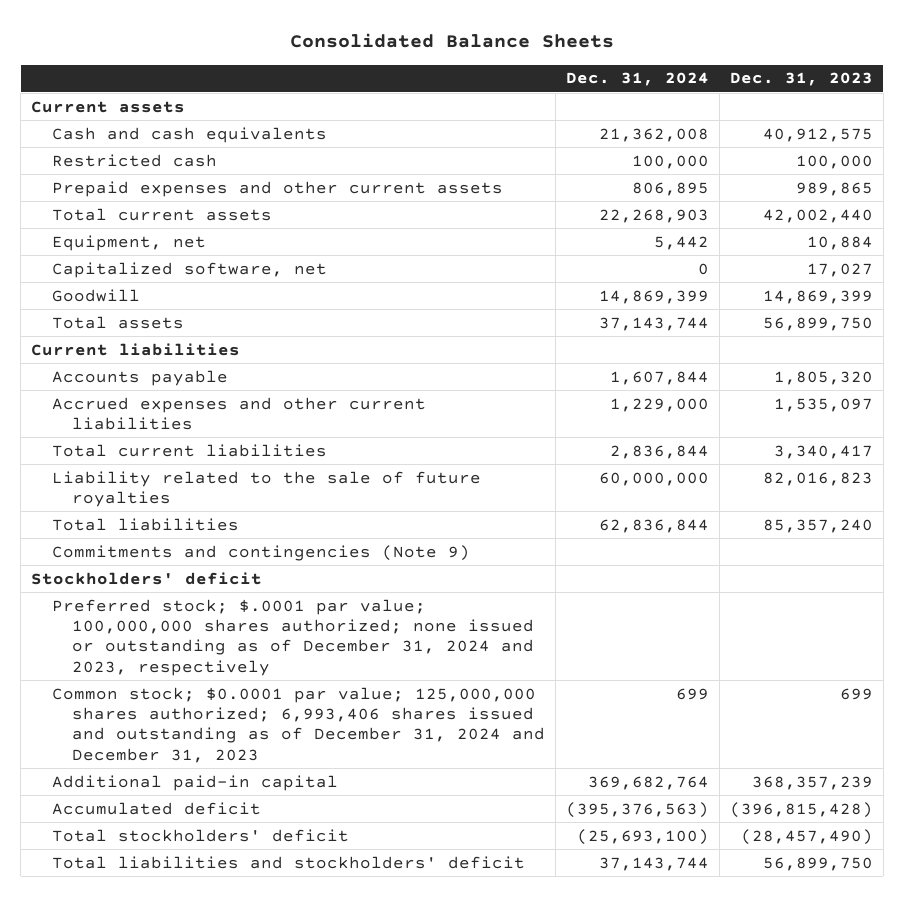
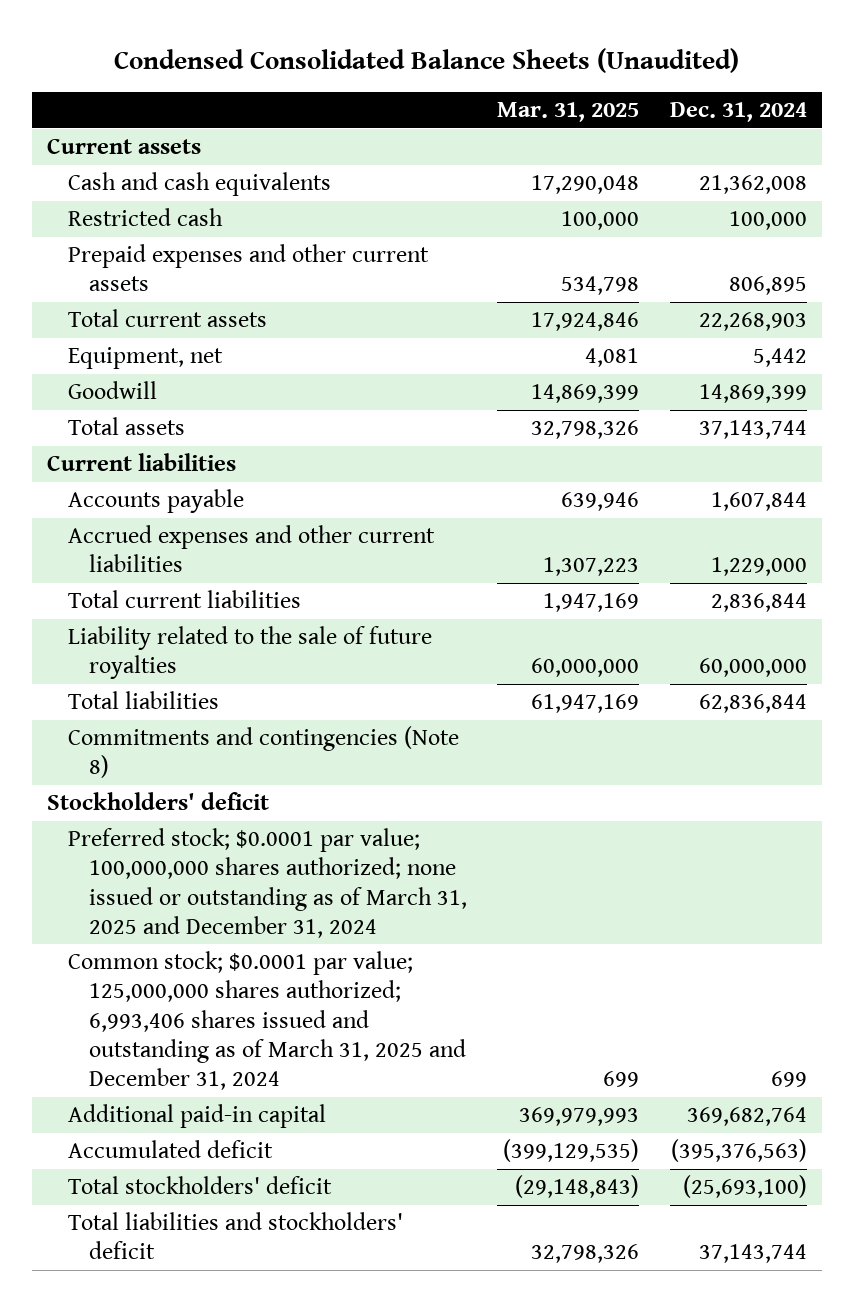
[289,33,614,49] Consolidated Balance Sheets -> [113,47,739,73] Condensed Consolidated Balance Sheets (Unaudited)
[729,72,873,87] Dec. 31, 2023 -> none
none -> [497,102,640,123] Mar. 31, 2025
[51,261,327,278] Capitalized software, net -> none
[51,544,470,561] Commitments and contingencies (Note 9) -> [68,726,460,779] Commitments and contingencies (Note 8)
[51,598,535,676] Preferred stock; $.0001 par value; 100,000,000 shares authorized; none issued or outstanding as of December 31, 2024 and 2023, respectively -> [68,828,467,938] Preferred stock; $0.0001 par value; 100,000,000 shares authorized; none issued or outstanding as of March 31, 2025 and December 31, 2024
[51,686,546,763] Common stock; $0.0001 par value; 125,000,000 shares authorized; 6,993,406 shares issued and outstanding as of December 31, 2024 and December 31, 2023 -> [68,951,466,1091] Common stock; $0.0001 par value; 125,000,000 shares authorized; 6,993,406 shares issued and outstanding as of March 31, 2025 and December 31, 2024

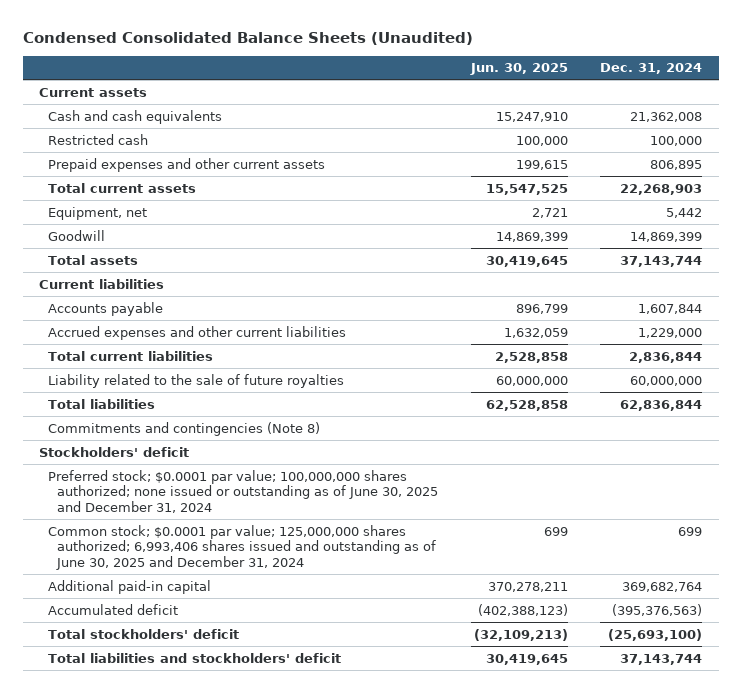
[497,102,640,123] Mar. 31, 2025 -> none
none -> [469,63,568,76] Jun. 30, 2025
[68,828,467,938] Preferred stock; $0.0001 par value; 100,000,000 shares authorized; none issued or outstanding as of March 31, 2025 and December 31, 2024 -> [48,469,439,514] Preferred stock; $0.0001 par value; 100,000,000 shares authorized; none issued or outstanding as of June 30, 2025 and December 31, 2024
[68,951,466,1091] Common stock; $0.0001 par value; 125,000,000 shares authorized; 6,993,406 shares issued and outstanding as of March 31, 2025 and December 31, 2024 -> [48,524,437,571] Common stock; $0.0001 par value; 125,000,000 shares authorized; 6,993,406 shares issued and outstanding as of June 30, 2025 and December 31, 2024

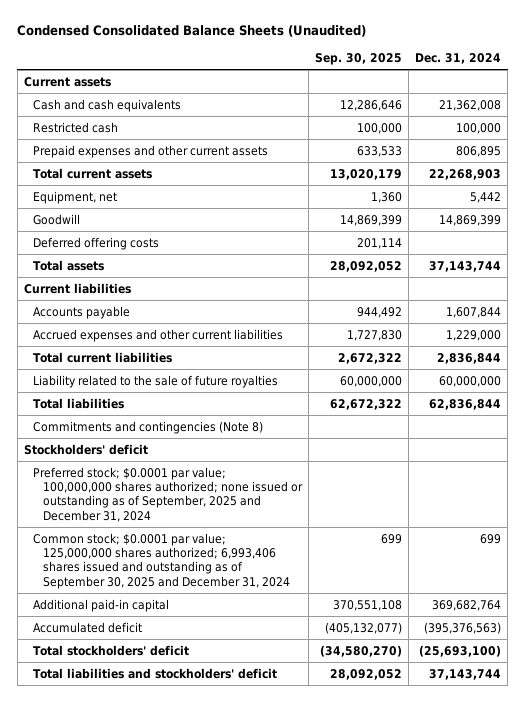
[469,63,568,76] Jun. 30, 2025 -> none
none -> [314,52,402,65] Sep. 30, 2025
none -> [33,236,160,250] Deferred offering costs
[48,469,439,514] Preferred stock; $0.0001 par value; 100,000,000 shares authorized; none issued or outstanding as of June 30, 2025 and December 31, 2024 -> [33,466,303,522] Preferred stock; $0.0001 par value; 100,000,000 shares authorized; none issued or outstanding as of September, 2025 and December 31, 2024
[48,524,437,571] Common stock; $0.0001 par value; 125,000,000 shares authorized; 6,993,406 shares issued and outstanding as of June 30, 2025 and December 31, 2024 -> [33,532,290,589] Common stock; $0.0001 par value; 125,000,000 shares authorized; 6,993,406 shares issued and outstanding as of September 30, 2025 and December 31, 2024

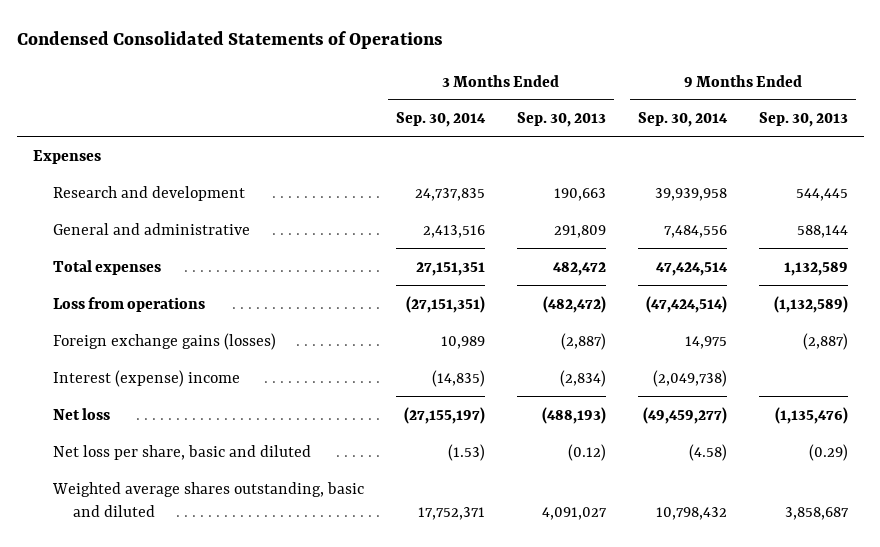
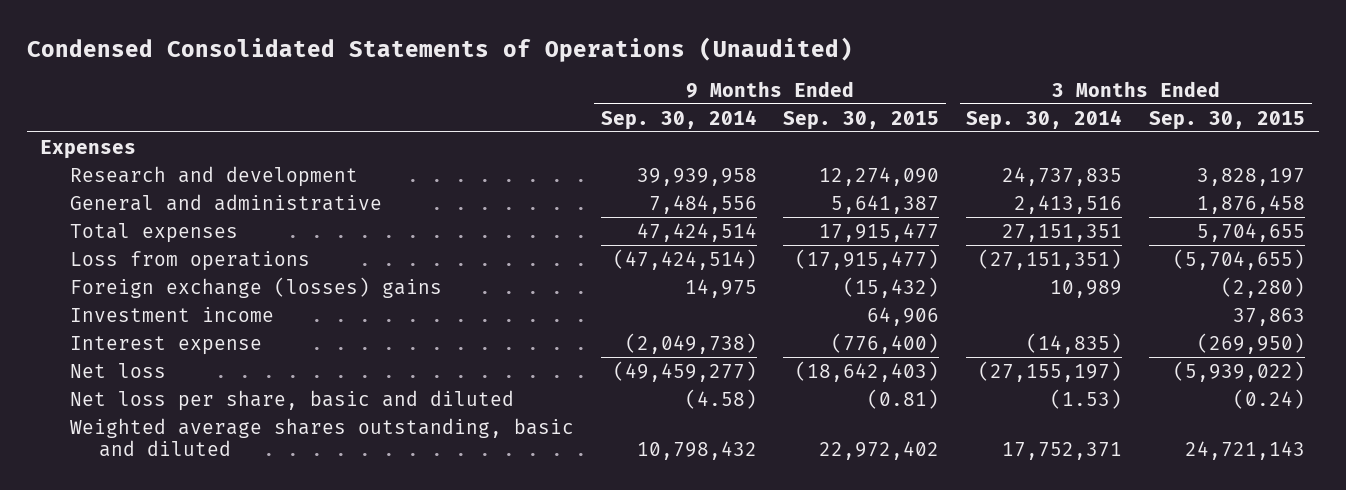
[16,30,443,49] Condensed Consolidated Statements of Operations -> [26,36,853,62] Condensed Consolidated Statements of Operations (Unaudited)
[516,112,606,128] Sep. 30, 2013 -> none
[758,112,848,128] Sep. 30, 2013 -> none
none -> [783,110,940,130] Sep. 30, 2015
none -> [1149,110,1306,130] Sep. 30, 2015
[52,332,276,350] Foreign exchange gains (losses) -> [69,276,442,298] Foreign exchange (losses) gains
none -> [69,306,274,322] Investment income
[52,369,240,387] Interest (expense) income -> [69,335,262,355] Interest expense

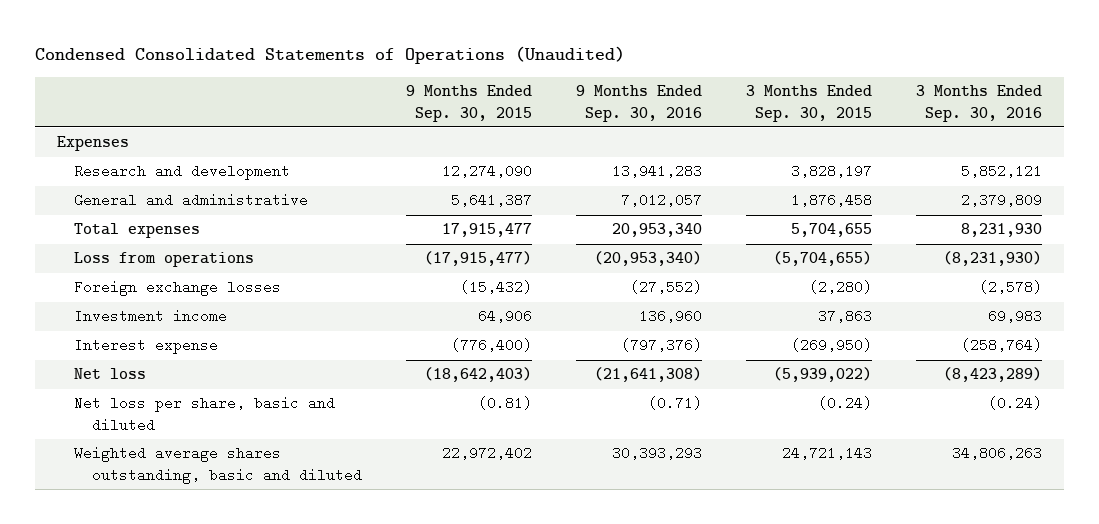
[600,109,757,130] Sep. 30, 2014 -> none
[966,109,1123,130] Sep. 30, 2014 -> none
none -> [576,85,703,122] 9 Months Ended Sep. 30, 2016
none -> [916,85,1043,122] 3 Months Ended Sep. 30, 2016
[69,276,442,298] Foreign exchange (losses) gains -> [74,280,282,297] Foreign exchange losses

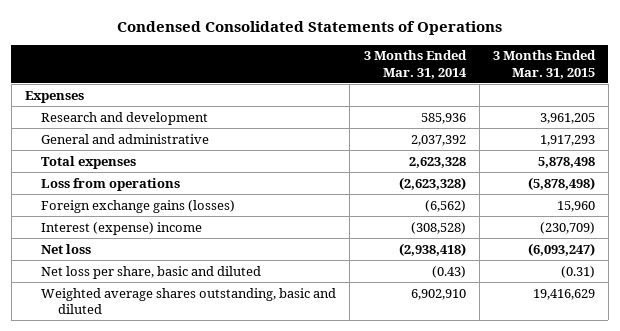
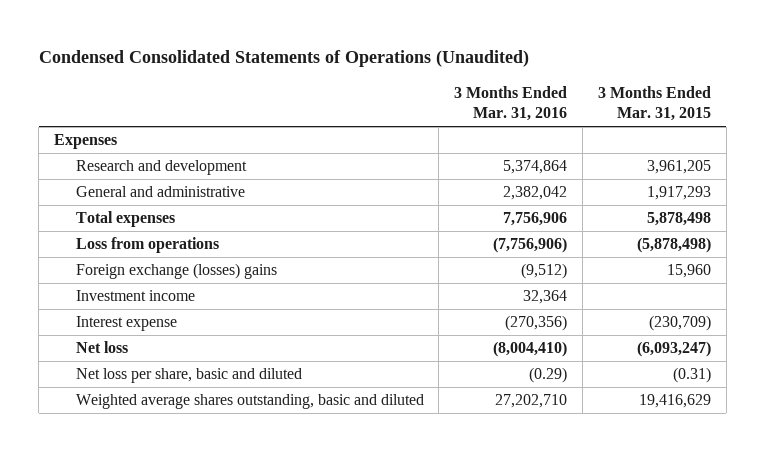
[116,20,502,35] Condensed Consolidated Statements of Operations -> [38,50,529,68] Condensed Consolidated Statements of Operations (Unaudited)
[363,50,467,79] 3 Months Ended Mar. 31, 2014 -> none
none -> [454,85,568,122] 3 Months Ended Mar. 31, 2016
[41,199,236,213] Foreign exchange gains (losses) -> [75,263,277,280] Foreign exchange (losses) gains
none -> [75,290,195,302] Investment income
[41,221,203,235] Interest (expense) income -> [75,316,177,332] Interest expense

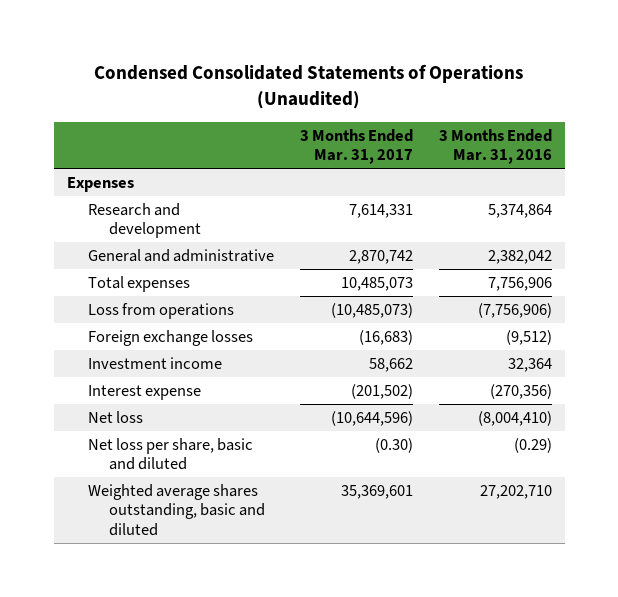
[597,85,711,122] 3 Months Ended Mar. 31, 2015 -> none
none -> [299,128,413,165] 3 Months Ended Mar. 31, 2017
[75,263,277,280] Foreign exchange (losses) gains -> [87,329,253,346] Foreign exchange losses

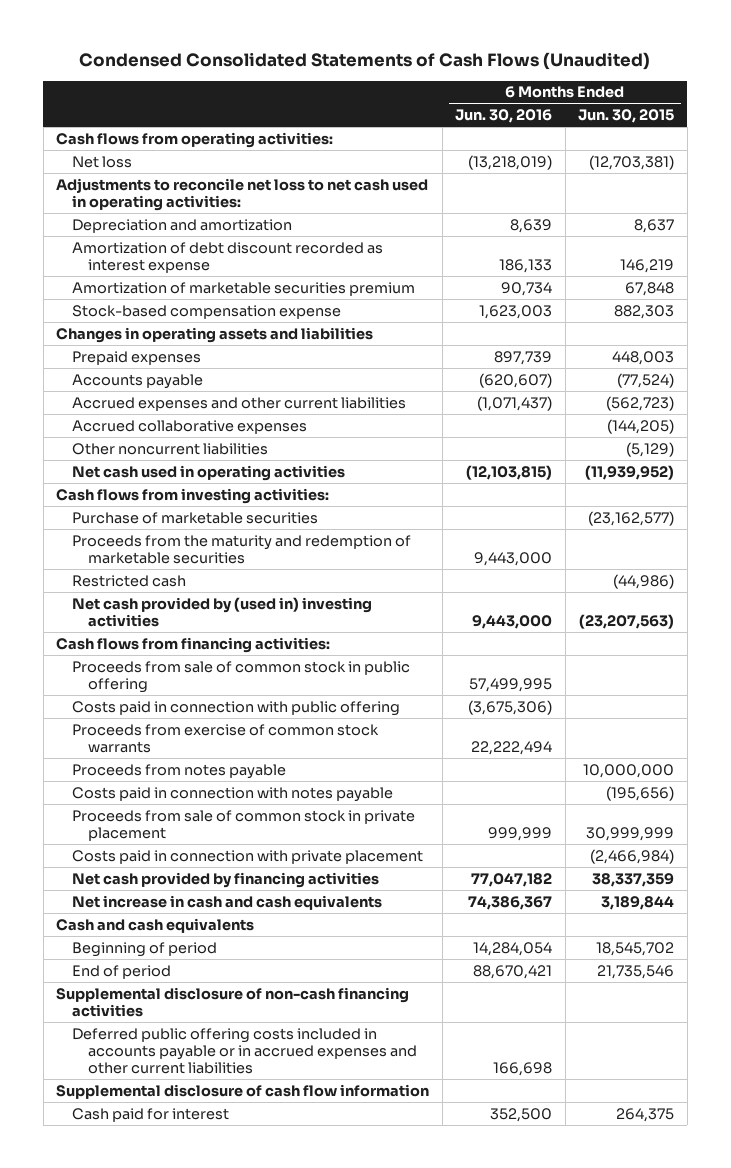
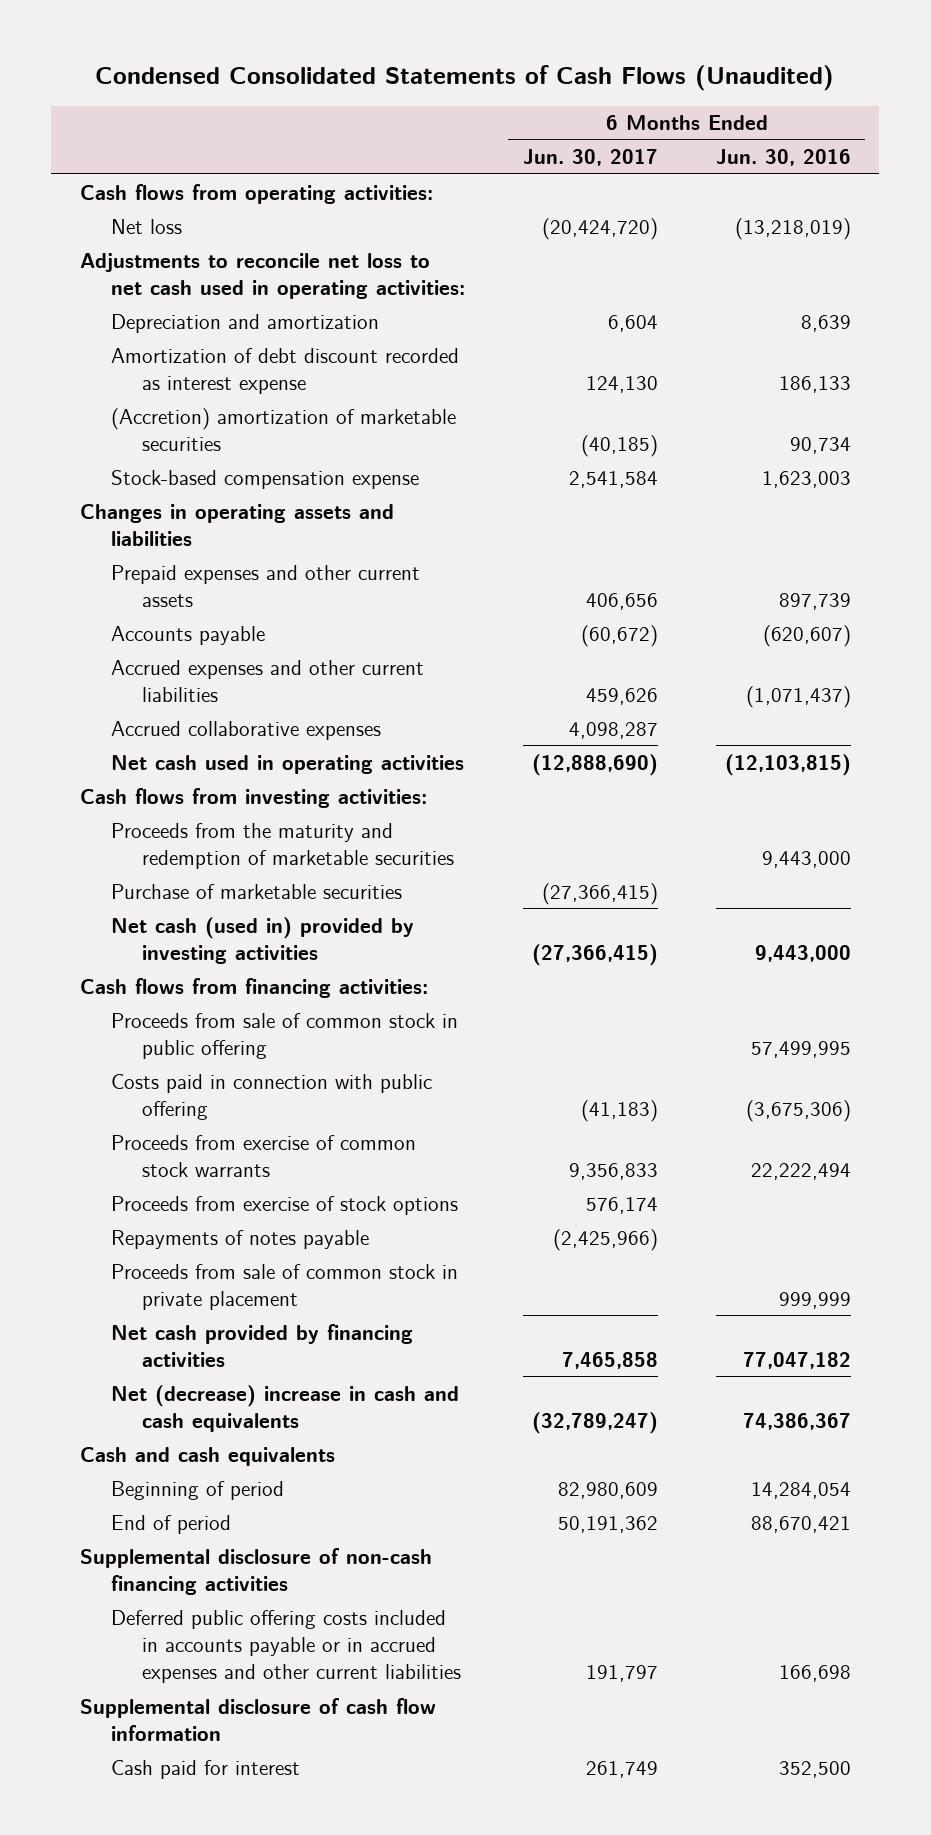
[578,109,675,124] Jun. 30, 2015 -> none
none -> [522,149,658,167] Jun. 30, 2017
[72,281,416,296] Amortization of marketable securities premium -> [110,407,456,451] (Accretion) amortization of marketable securities
[72,350,202,365] Prepaid expenses -> [110,564,420,607] Prepaid expenses and other current assets
[72,442,269,455] Other noncurrent liabilities -> none
[72,574,187,587] Restricted cash -> none
[72,511,319,524] Purchase of marketable securities -> [110,883,402,899] Purchase of marketable securities
[72,596,373,627] Net cash provided by (used in) investing activities -> [110,916,414,964] Net cash (used in) provided by investing activities
[72,763,287,779] Proceeds from notes payable -> none
[72,786,394,802] Costs paid in connection with notes payable -> none
none -> [110,1195,458,1215] Proceeds from exercise of stock options
none -> [110,1229,369,1249] Repayments of notes payable
[72,849,424,864] Costs paid in connection with private placement -> none
[72,894,383,910] Net increase in cash and cash equivalents -> [110,1384,459,1432] Net (decrease) increase in cash and cash equivalents

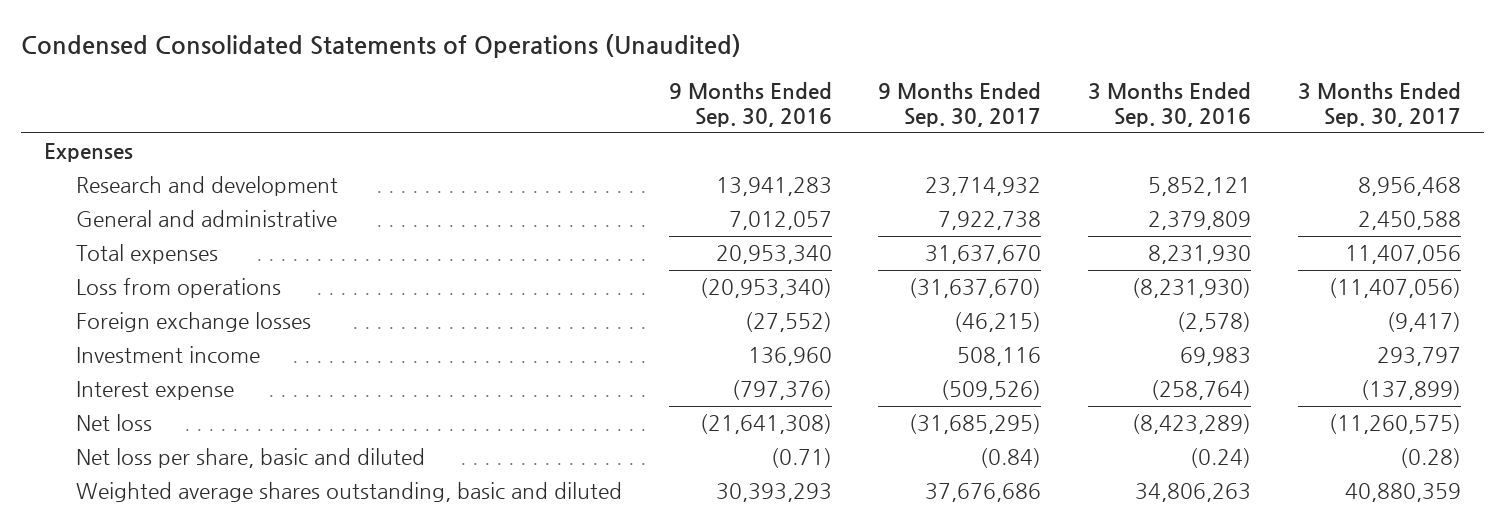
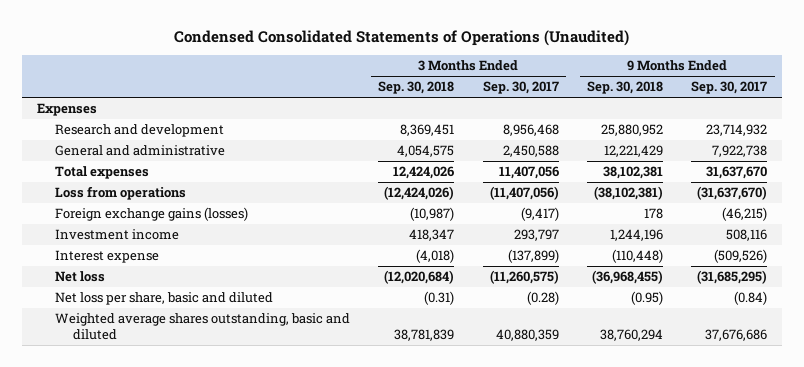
[668,81,832,127] 9 Months Ended Sep. 30, 2016 -> none
[1087,81,1251,127] 3 Months Ended Sep. 30, 2016 -> none
none -> [378,81,455,95] Sep. 30, 2018
none -> [587,81,664,95] Sep. 30, 2018
[76,312,312,333] Foreign exchange losses -> [54,207,248,222] Foreign exchange gains (losses)

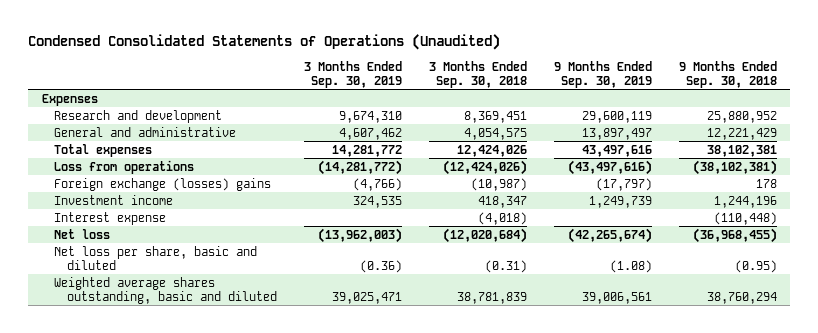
[482,81,559,95] Sep. 30, 2017 -> none
[691,81,768,95] Sep. 30, 2017 -> none
none -> [303,61,402,88] 3 Months Ended Sep. 30, 2019
none -> [553,61,652,88] 9 Months Ended Sep. 30, 2019
[54,207,248,222] Foreign exchange gains (losses) -> [54,177,272,191] Foreign exchange (losses) gains

